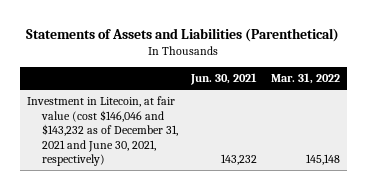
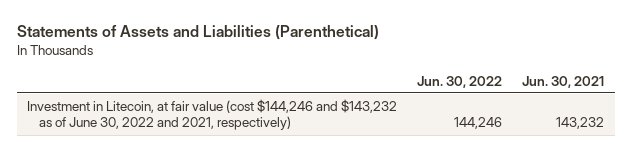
[271,73,341,85] Mar. 31, 2022 -> none
none -> [417,75,503,88] Jun. 30, 2022
[26,96,178,167] Investment in Litecoin, at fair value (cost $146,046 and $143,232 as of December 31, 2021 and June 30, 2021, respectively) -> [26,98,397,131] Investment in Litecoin, at fair value (cost $144,246 and $143,232 as of June 30, 2022 and 2021, respectively)

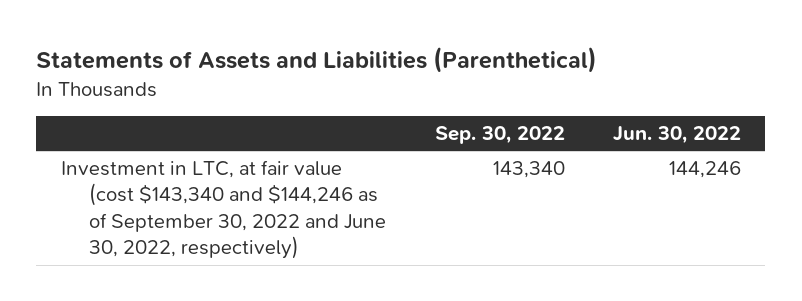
[522,75,605,88] Jun. 30, 2021 -> none
none -> [434,125,565,144] Sep. 30, 2022
[26,98,397,131] Investment in Litecoin, at fair value (cost $144,246 and $143,232 as of June 30, 2022 and 2021, respectively) -> [60,160,387,260] Investment in LTC, at fair value (cost $143,340 and $144,246 as of September 30, 2022 and June 30, 2022, respectively)

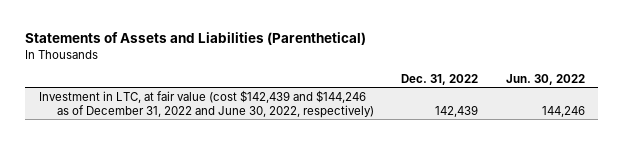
[434,125,565,144] Sep. 30, 2022 -> none
none -> [401,73,479,85] Dec. 31, 2022
[60,160,387,260] Investment in LTC, at fair value (cost $143,340 and $144,246 as of September 30, 2022 and June 30, 2022, respectively) -> [38,89,374,118] Investment in LTC, at fair value (cost $142,439 and $144,246 as of December 31, 2022 and June 30, 2022, respectively)

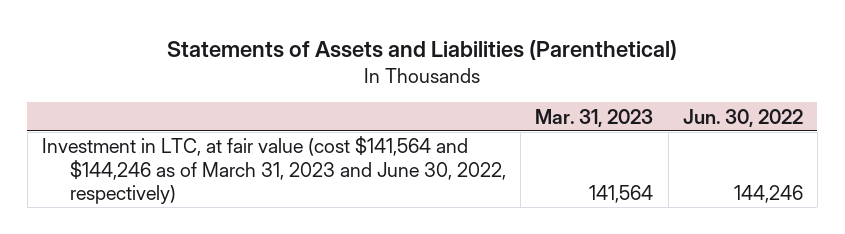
[401,73,479,85] Dec. 31, 2022 -> none
none -> [535,108,654,127] Mar. 31, 2023
[38,89,374,118] Investment in LTC, at fair value (cost $142,439 and $144,246 as of December 31, 2022 and June 30, 2022, respectively) -> [41,136,507,204] Investment in LTC, at fair value (cost $141,564 and $144,246 as of March 31, 2023 and June 30, 2022, respectively)

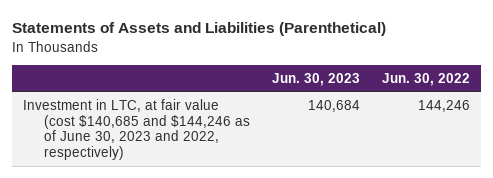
[535,108,654,127] Mar. 31, 2023 -> none
none -> [272,72,361,86] Jun. 30, 2023
[41,136,507,204] Investment in LTC, at fair value (cost $141,564 and $144,246 as of March 31, 2023 and June 30, 2022, respectively) -> [23,98,251,161] Investment in LTC, at fair value (cost $140,685 and $144,246 as of June 30, 2023 and 2022, respectively)

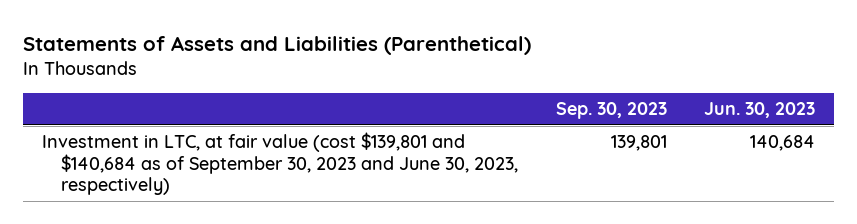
[381,72,470,86] Jun. 30, 2022 -> none
none -> [555,102,667,120] Sep. 30, 2023
[23,98,251,161] Investment in LTC, at fair value (cost $140,685 and $144,246 as of June 30, 2023 and 2022, respectively) -> [41,132,519,195] Investment in LTC, at fair value (cost $139,801 and $140,684 as of September 30, 2023 and June 30, 2023, respectively)

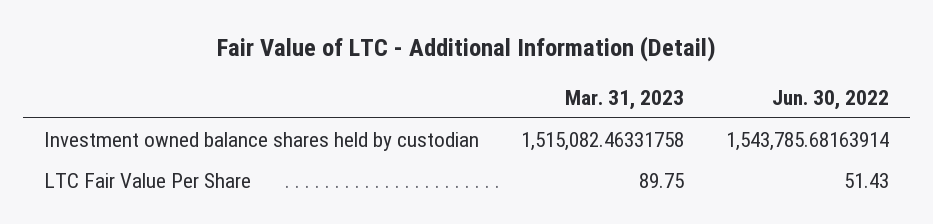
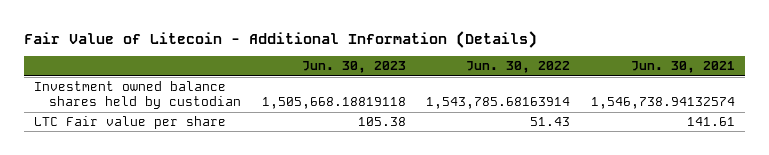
[216,36,716,63] Fair Value of LTC - Additional Information (Detail) -> [23,30,537,48] Fair Value of Litecoin - Additional Information (Details)
[565,89,685,110] Mar. 31, 2023 -> none
none -> [301,61,406,74] Jun. 30, 2023
none -> [631,61,736,74] Jun. 30, 2021
[44,172,252,188] LTC Fair Value Per Share -> [34,116,227,130] LTC Fair value per share

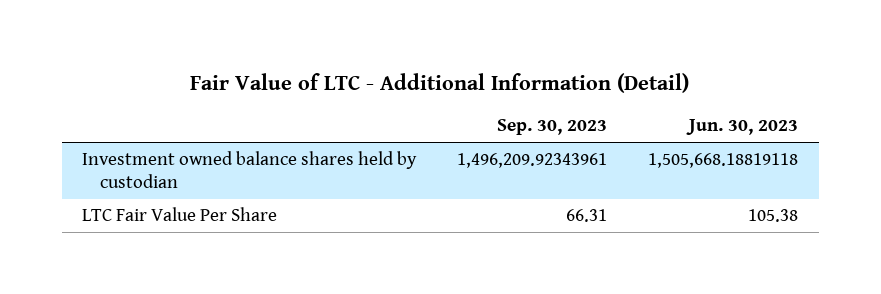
[23,30,537,48] Fair Value of Litecoin - Additional Information (Details) -> [190,73,690,94] Fair Value of LTC - Additional Information (Detail)
[466,61,571,74] Jun. 30, 2022 -> none
[631,61,736,74] Jun. 30, 2021 -> none
none -> [497,119,608,136] Sep. 30, 2023
[34,116,227,130] LTC Fair value per share -> [82,207,278,222] LTC Fair Value Per Share

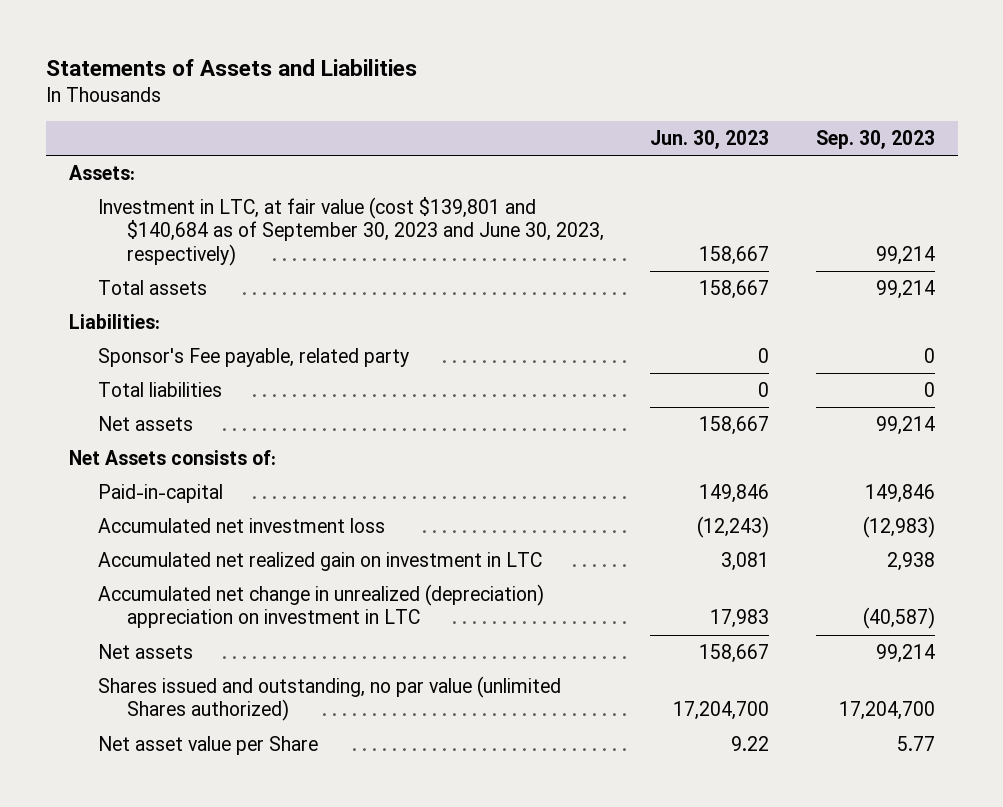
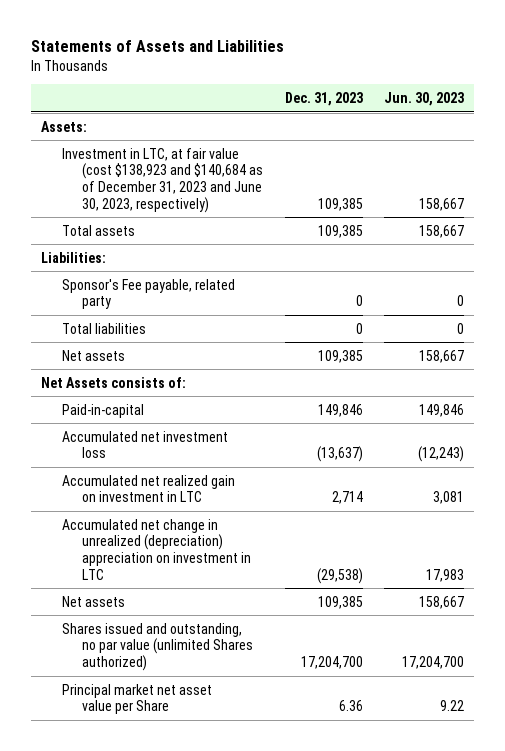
[815,130,935,150] Sep. 30, 2023 -> none
none -> [284,92,363,107] Dec. 31, 2023
[97,196,605,266] Investment in LTC, at fair value (cost $139,801 and $140,684 as of September 30, 2023 and June 30, 2023, respectively) -> [61,147,264,213] Investment in LTC, at fair value (cost $138,923 and $140,684 as of December 31, 2023 and June 30, 2023, respectively)
[97,735,318,755] Net asset value per Share -> [61,683,212,715] Principal market net asset value per Share

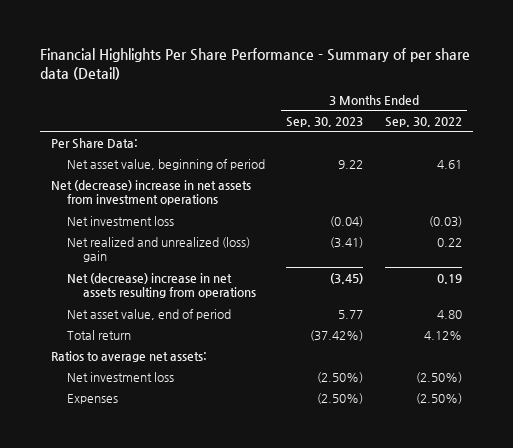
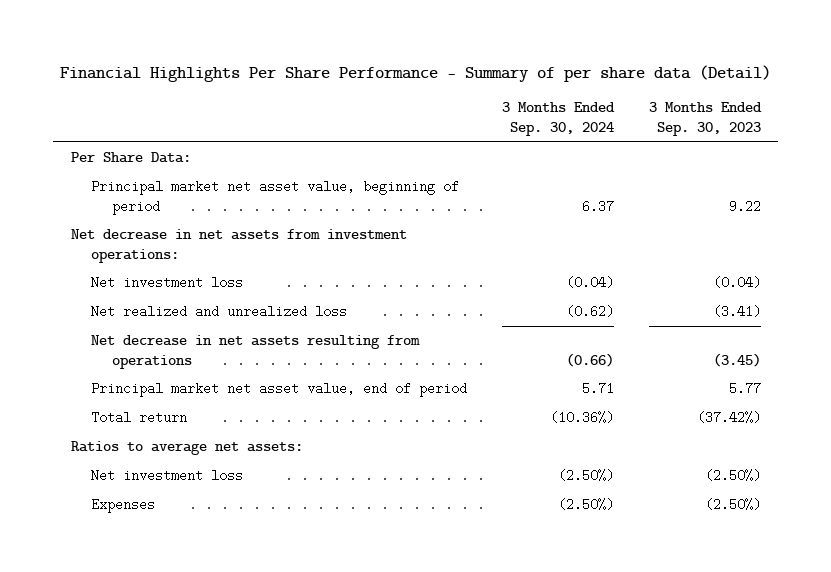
[384,116,462,127] Sep. 30, 2022 -> none
none -> [501,102,615,136] 3 Months Ended Sep. 30, 2024
[66,158,265,170] Net asset value, beginning of period -> [91,180,460,215] Principal market net asset value, beginning of period
[50,179,251,206] Net (decrease) increase in net assets from investment operations -> [70,229,407,263] Net decrease in net assets from investment operations:
[66,236,250,263] Net realized and unrealized (loss) gain -> [91,305,348,319] Net realized and unrealized loss
[66,272,256,299] Net (decrease) increase in net assets resulting from operations -> [91,335,421,369] Net decrease in net assets resulting from operations
[66,308,231,320] Net asset value, end of period -> [91,382,468,398] Principal market net asset value, end of period

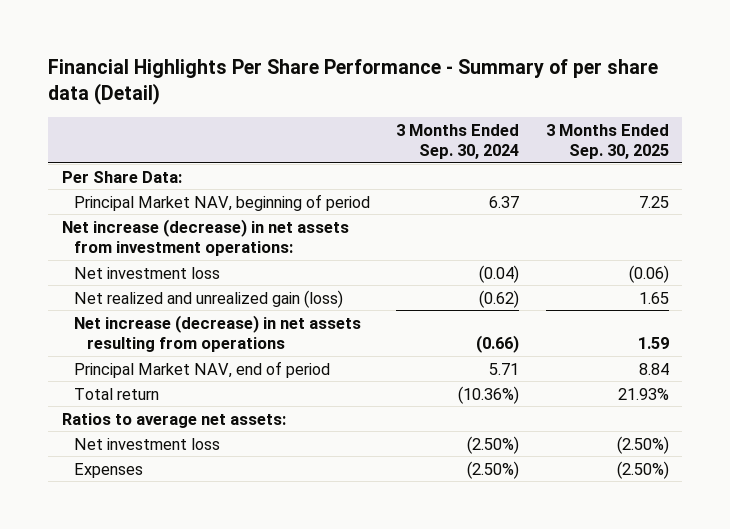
[648,102,762,136] 3 Months Ended Sep. 30, 2023 -> none
none -> [545,123,669,160] 3 Months Ended Sep. 30, 2025
[91,180,460,215] Principal market net asset value, beginning of period -> [74,193,371,211] Principal Market NAV, beginning of period
[70,229,407,263] Net decrease in net assets from investment operations: -> [61,218,349,256] Net increase (decrease) in net assets from investment operations:
[91,305,348,319] Net realized and unrealized loss -> [74,289,344,308] Net realized and unrealized gain (loss)
[91,335,421,369] Net decrease in net assets resulting from operations -> [74,314,362,352] Net increase (decrease) in net assets resulting from operations
[91,382,468,398] Principal market net asset value, end of period -> [74,360,331,378] Principal Market NAV, end of period

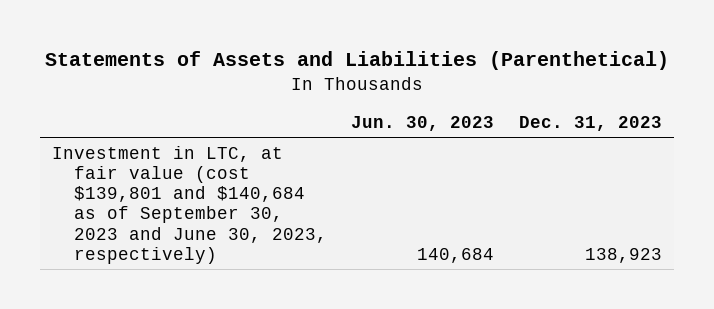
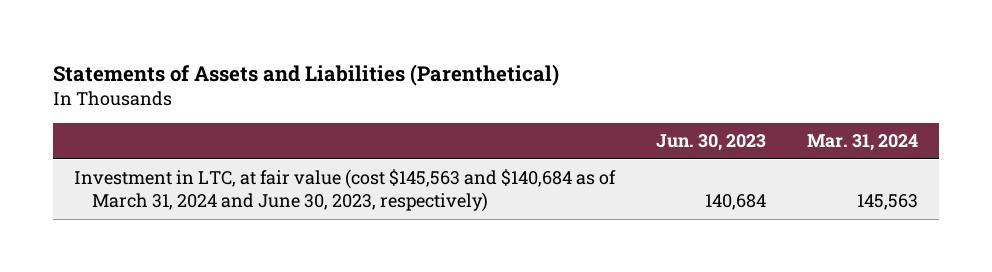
[518,115,662,131] Dec. 31, 2023 -> none
none -> [806,134,918,152] Mar. 31, 2024
[51,145,327,264] Investment in LTC, at fair value (cost $139,801 and $140,684 as of September 30, 2023 and June 30, 2023, respectively) -> [73,169,616,213] Investment in LTC, at fair value (cost $145,563 and $140,684 as of March 31, 2024 and June 30, 2023, respectively)

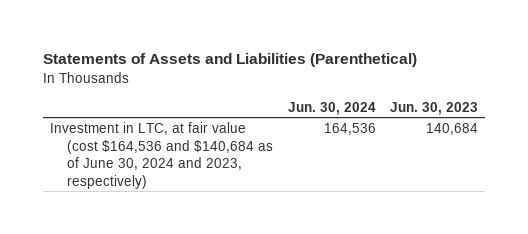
[806,134,918,152] Mar. 31, 2024 -> none
none -> [287,101,376,115] Jun. 30, 2024
[73,169,616,213] Investment in LTC, at fair value (cost $145,563 and $140,684 as of March 31, 2024 and June 30, 2023, respectively) -> [50,122,274,189] Investment in LTC, at fair value (cost $164,536 and $140,684 as of June 30, 2024 and 2023, respectively)

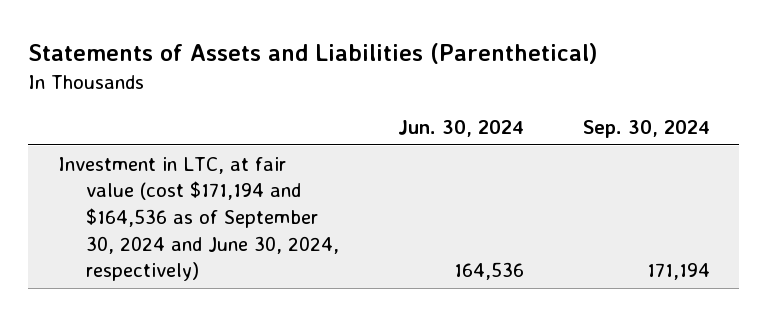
[389,101,478,115] Jun. 30, 2023 -> none
none -> [582,120,710,139] Sep. 30, 2024
[50,122,274,189] Investment in LTC, at fair value (cost $164,536 and $140,684 as of June 30, 2024 and 2023, respectively) -> [57,156,339,282] Investment in LTC, at fair value (cost $171,194 and $164,536 as of September 30, 2024 and June 30, 2024, respectively)

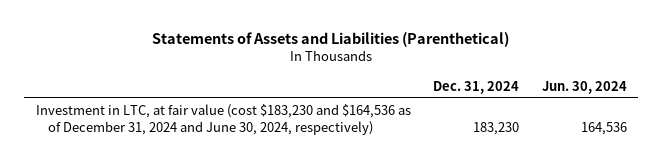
[582,120,710,139] Sep. 30, 2024 -> none
none -> [433,80,520,94] Dec. 31, 2024
[57,156,339,282] Investment in LTC, at fair value (cost $171,194 and $164,536 as of September 30, 2024 and June 30, 2024, respectively) -> [35,104,411,136] Investment in LTC, at fair value (cost $183,230 and $164,536 as of December 31, 2024 and June 30, 2024, respectively)

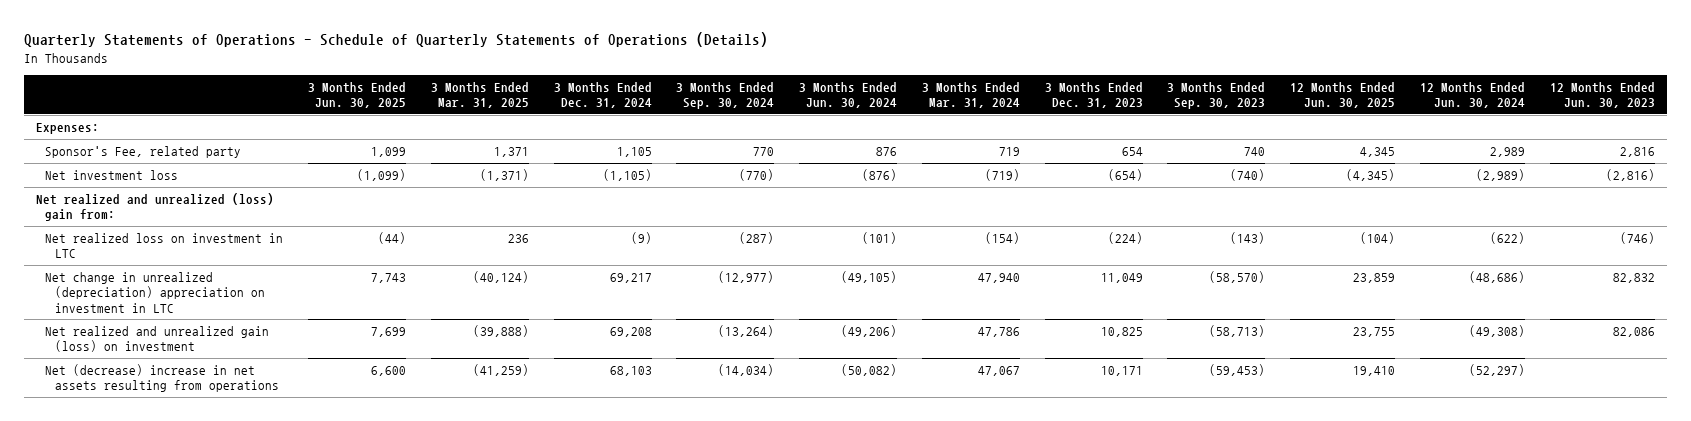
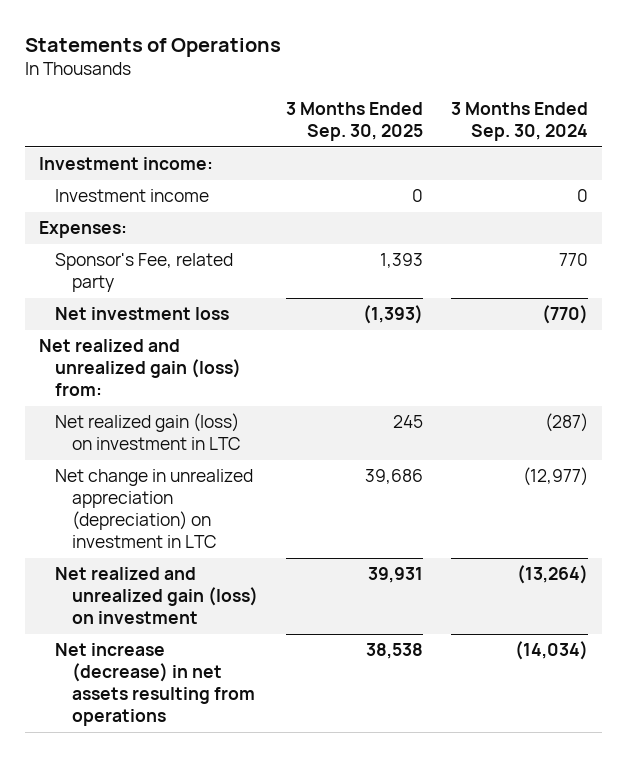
[23,31,768,47] Quarterly Statements of Operations - Schedule of Quarterly Statements of Operations (Details) -> [24,37,281,57] Statements of Operations
[308,81,407,109] 3 Months Ended Jun. 30, 2025 -> none
[430,81,529,109] 3 Months Ended Mar. 31, 2025 -> none
[553,81,652,109] 3 Months Ended Dec. 31, 2024 -> none
[799,81,898,109] 3 Months Ended Jun. 30, 2024 -> none
[921,81,1020,109] 3 Months Ended Mar. 31, 2024 -> none
[1044,81,1143,109] 3 Months Ended Dec. 31, 2023 -> none
[1167,81,1266,110] 3 Months Ended Sep. 30, 2023 -> none
[1290,81,1396,109] 12 Months Ended Jun. 30, 2025 -> none
[1419,81,1525,109] 12 Months Ended Jun. 30, 2024 -> none
[1549,81,1655,109] 12 Months Ended Jun. 30, 2023 -> none
none -> [285,102,423,142] 3 Months Ended Sep. 30, 2025
none -> [38,157,213,171] Investment income:
none -> [55,189,210,203] Investment income
[35,192,274,222] Net realized and unrealized (loss) gain from: -> [38,339,242,397] Net realized and unrealized gain (loss) from:
[45,232,284,259] Net realized loss on investment in LTC -> [55,413,241,451] Net realized gain (loss) on investment in LTC
[45,271,265,313] Net change in unrealized (depreciation) appreciation on investment in LTC -> [55,469,254,549] Net change in unrealized appreciation (depreciation) on investment in LTC
[45,363,279,393] Net (decrease) increase in net assets resulting from operations -> [55,643,255,727] Net increase (decrease) in net assets resulting from operations

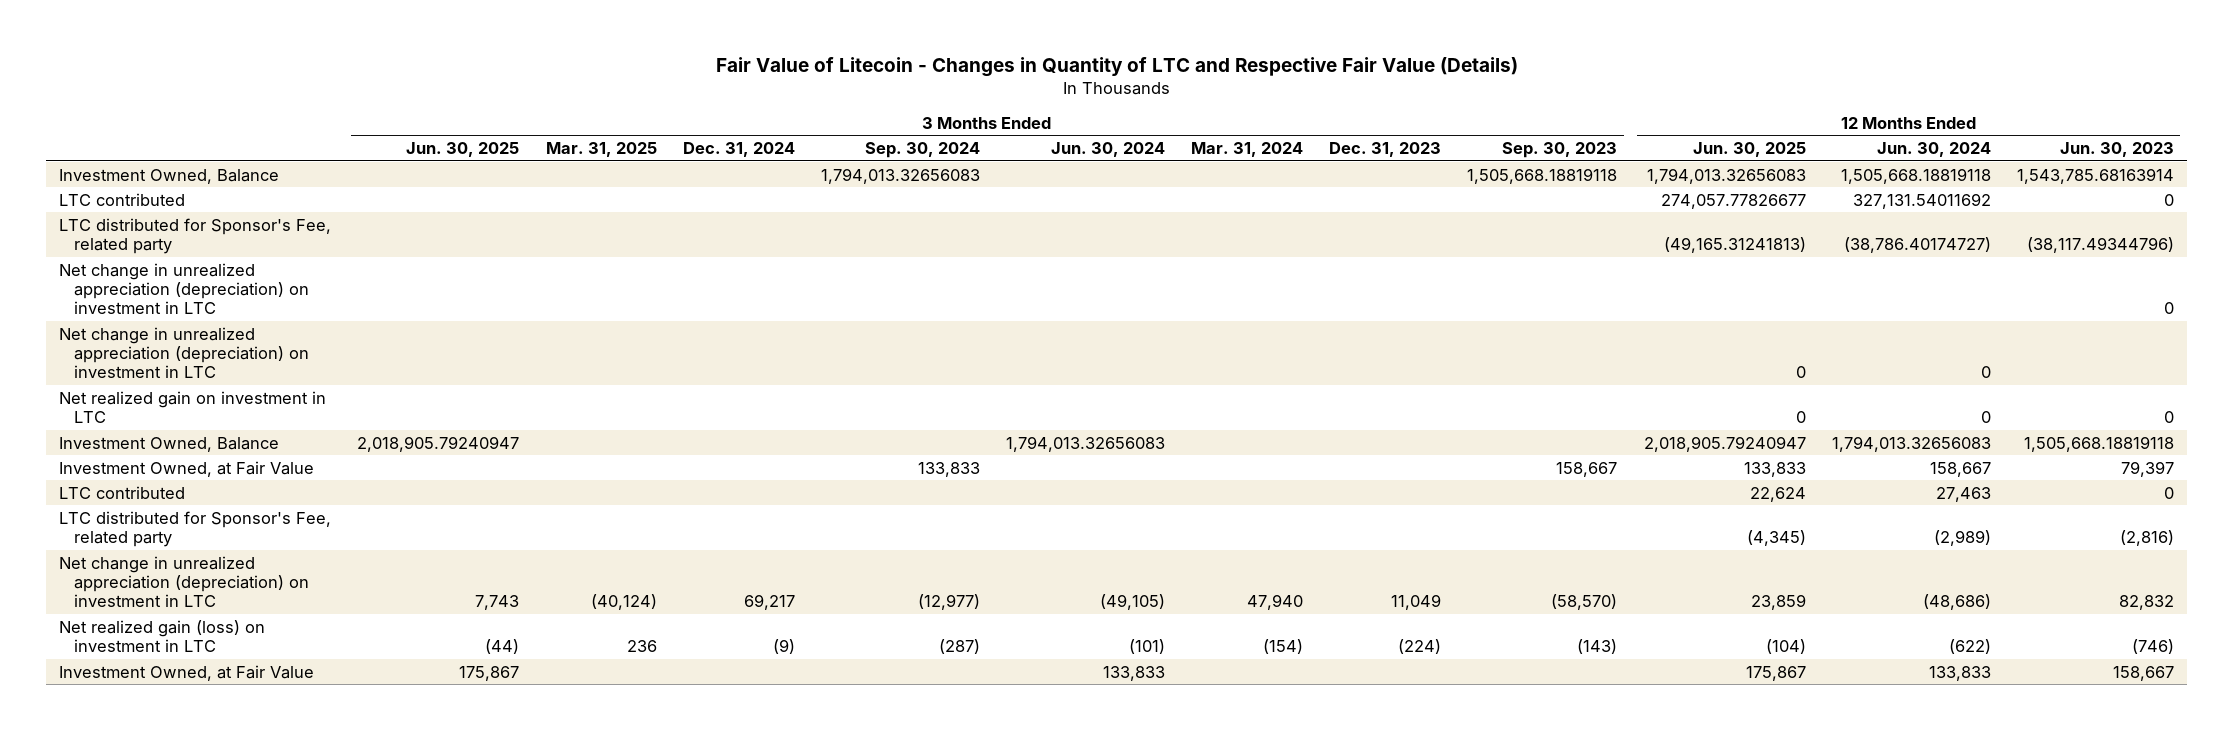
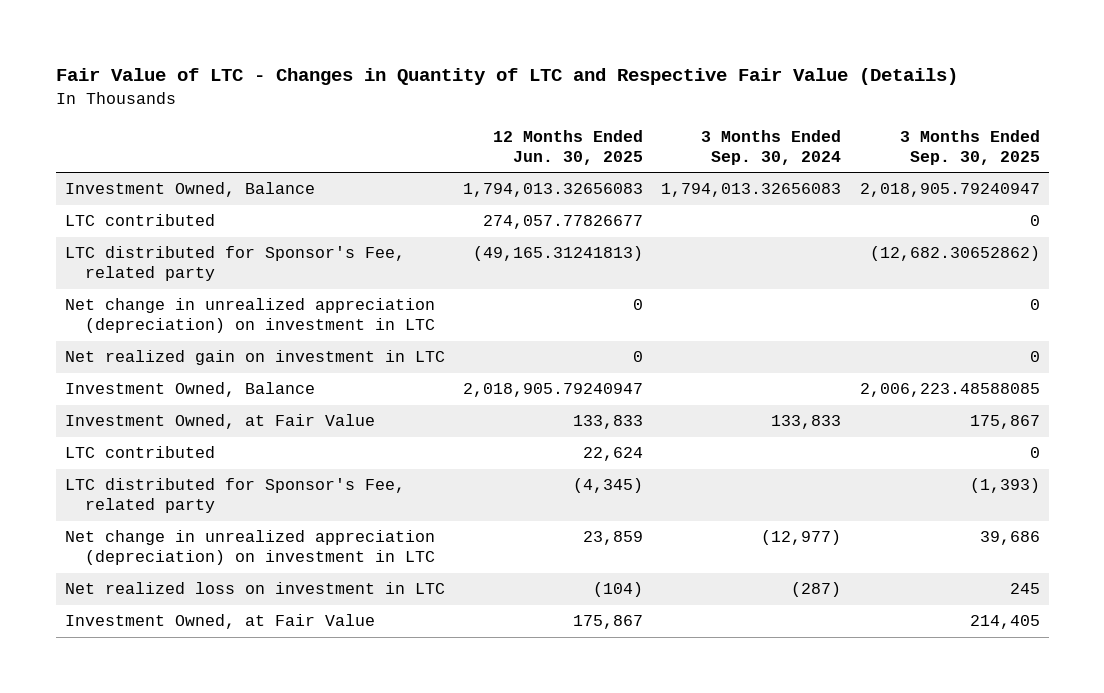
[715,56,1518,77] Fair Value of Litecoin - Changes in Quantity of LTC and Respective Fair Value (Details) -> [55,68,958,86] Fair Value of LTC - Changes in Quantity of LTC and Respective Fair Value (Details)
[406,142,520,158] Jun. 30, 2025 -> none
[545,142,657,158] Mar. 31, 2025 -> none
[682,142,795,158] Dec. 31, 2024 -> none
[1050,142,1165,158] Jun. 30, 2024 -> none
[1191,142,1304,158] Mar. 31, 2024 -> none
[1329,142,1442,158] Dec. 31, 2023 -> none
[1502,142,1618,159] Sep. 30, 2023 -> none
[1876,142,1991,158] Jun. 30, 2024 -> none
[2059,142,2174,158] Jun. 30, 2023 -> none
none -> [899,129,1040,165] 3 Months Ended Sep. 30, 2025
[59,262,310,315] Net change in unrealized appreciation (depreciation) on investment in LTC -> none
[59,619,266,652] Net realized gain (loss) on investment in LTC -> [64,582,445,595] Net realized loss on investment in LTC

